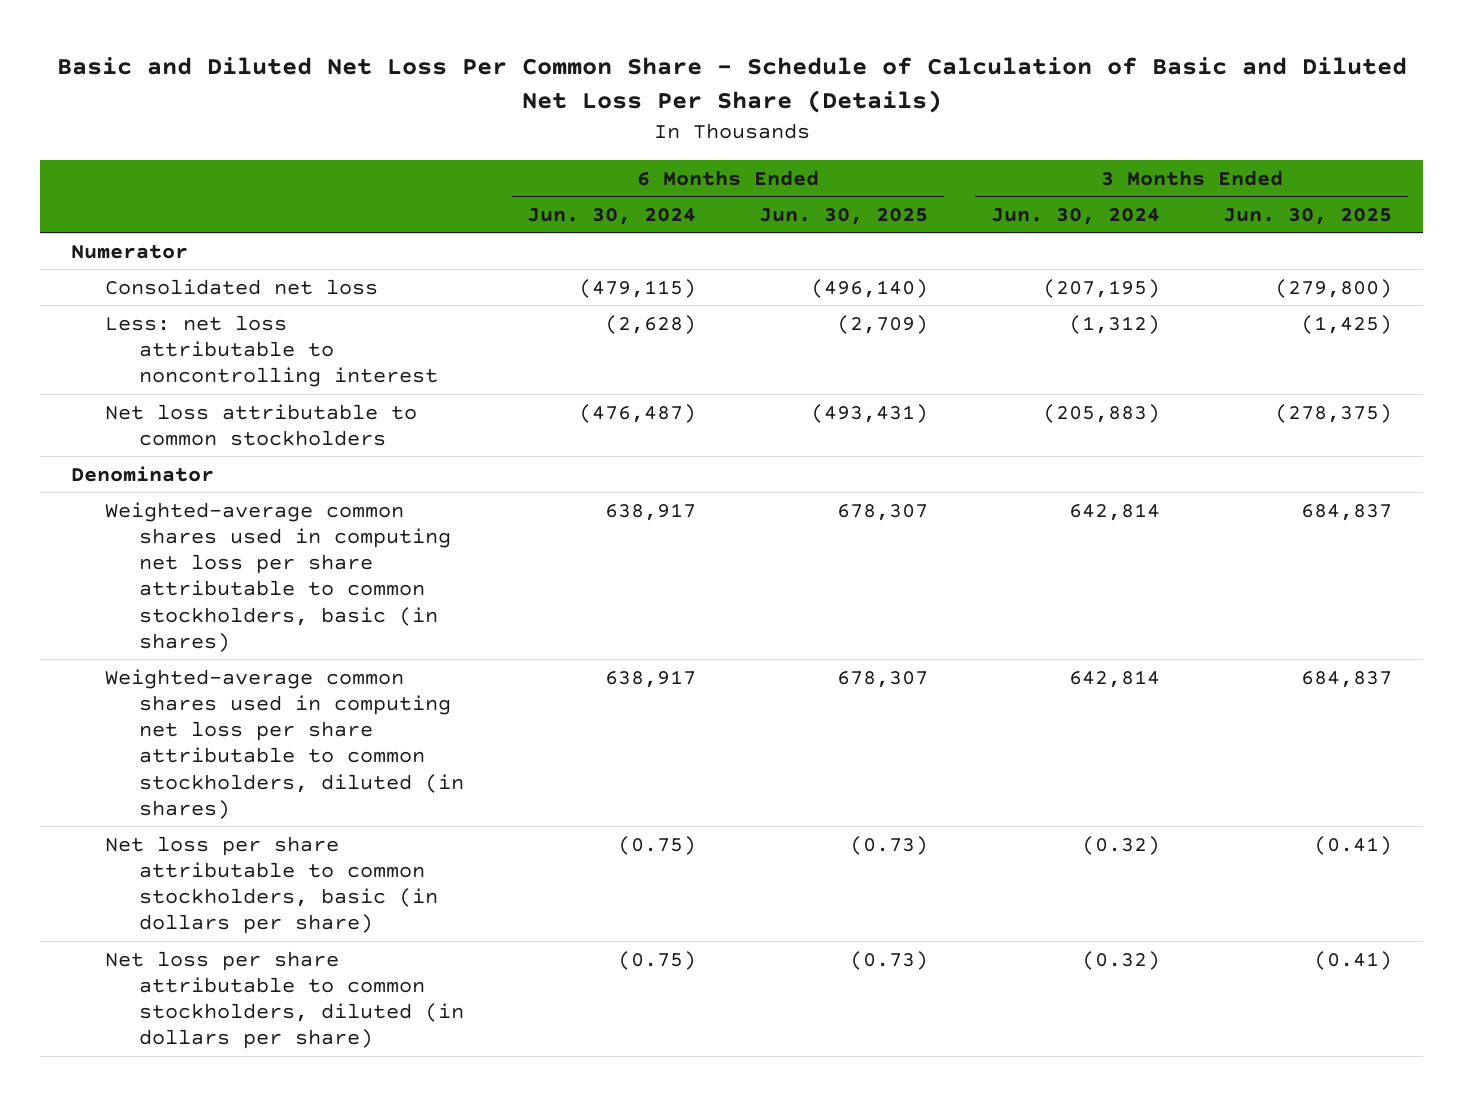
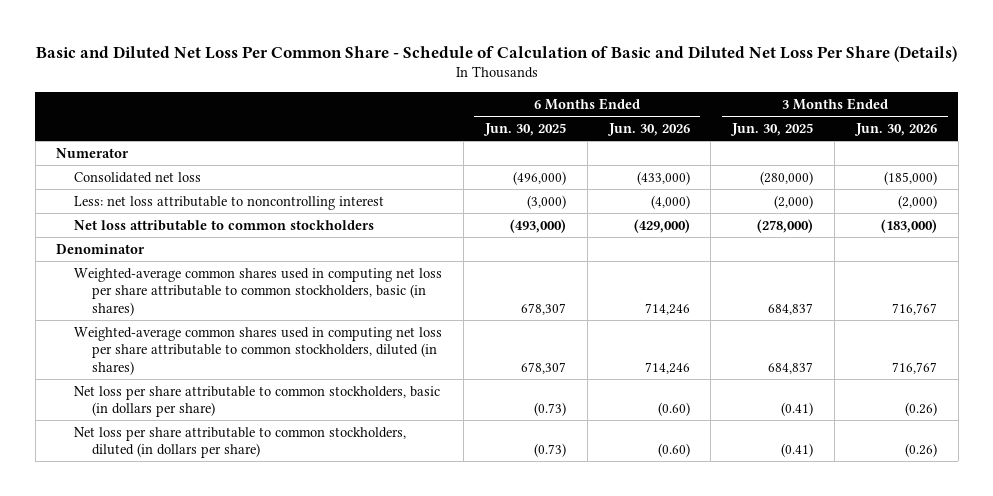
[527,207,697,225] Jun. 30, 2024 -> none
[991,207,1161,225] Jun. 30, 2024 -> none
none -> [606,122,690,136] Jun. 30, 2026
none -> [853,122,937,136] Jun. 30, 2026
[811,278,929,298] (496,140) -> [512,170,566,185] (496,000)
[1274,278,1392,298] (279,800) -> [760,170,814,185] (280,000)
[837,314,929,334] (2,709) -> [526,194,566,209] (3,000)
[1300,314,1392,334] (1,425) -> [774,194,814,209] (2,000)
[811,403,929,423] (493,431) -> [509,218,566,233] (493,000)
[1274,403,1392,423] (278,375) -> [757,218,814,233] (278,000)

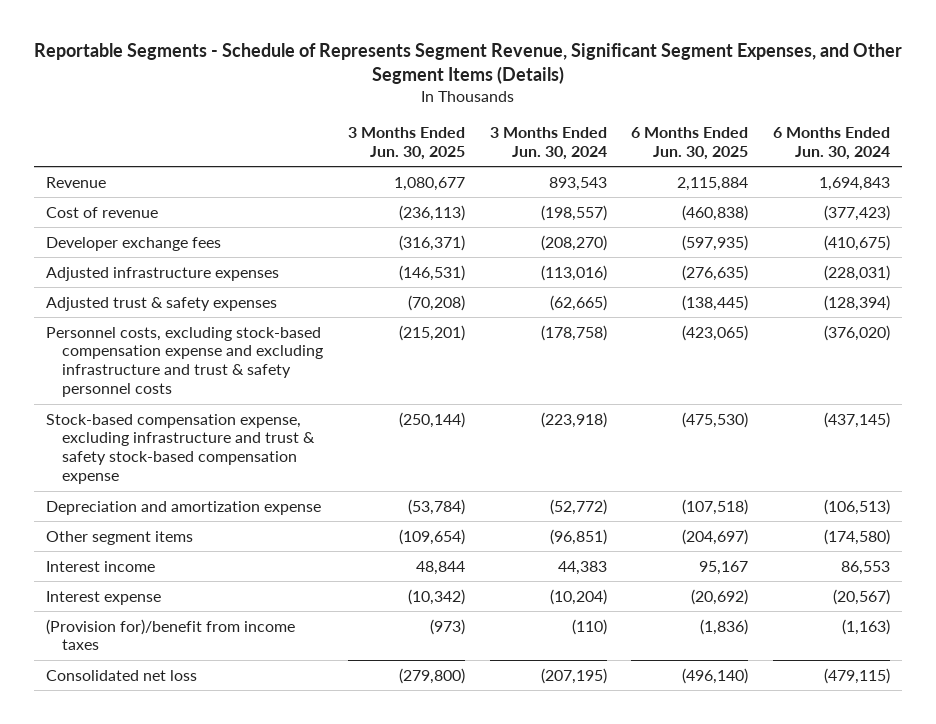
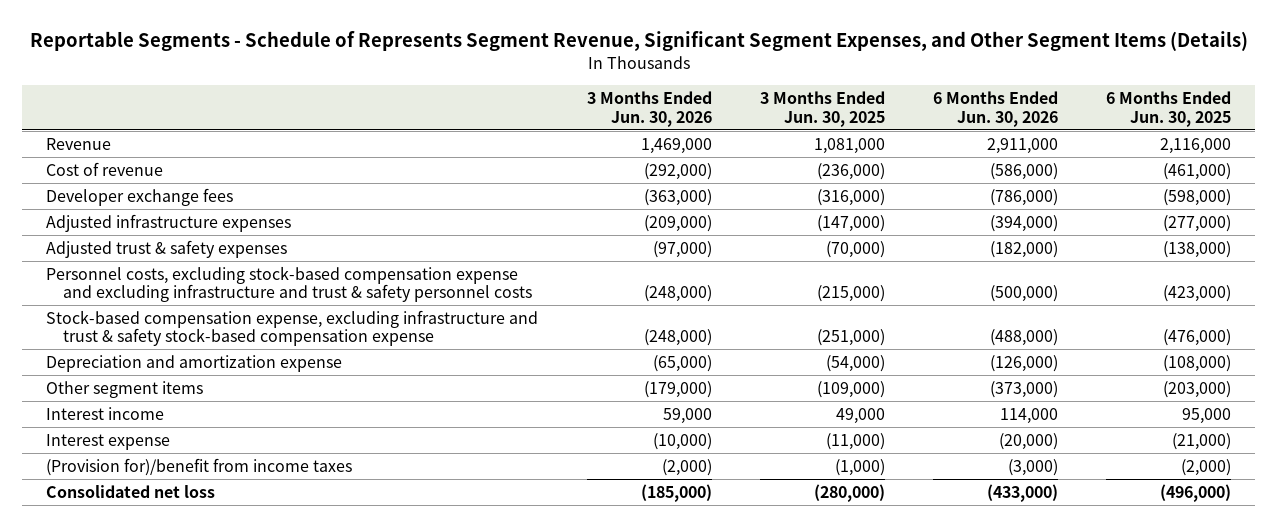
[489,126,607,160] 3 Months Ended Jun. 30, 2024 -> none
[772,126,890,160] 6 Months Ended Jun. 30, 2024 -> none
none -> [586,90,712,127] 3 Months Ended Jun. 30, 2026
none -> [933,90,1059,127] 6 Months Ended Jun. 30, 2026
[393,176,465,191] 1,080,677 -> [813,137,885,154] 1,081,000
[677,176,749,191] 2,115,884 -> [1160,137,1232,154] 2,116,000
[398,204,465,221] (236,113) -> [816,162,885,180] (236,000)
[682,204,749,221] (460,838) -> [1163,162,1232,180] (461,000)
[398,234,465,251] (316,371) -> [816,188,885,206] (316,000)
[682,234,749,251] (597,935) -> [1163,188,1232,206] (598,000)
[398,264,465,281] (146,531) -> [816,214,885,232] (147,000)
[682,264,749,281] (276,635) -> [1163,214,1232,232] (277,000)
[407,294,465,311] (70,208) -> [825,240,885,258] (70,000)
[682,294,749,311] (138,445) -> [1163,240,1232,258] (138,000)
[398,324,465,341] (215,201) -> [816,285,885,303] (215,000)
[682,324,749,341] (423,065) -> [1163,285,1232,303] (423,000)
[398,411,465,428] (250,144) -> [816,329,885,347] (251,000)
[682,411,749,428] (475,530) -> [1163,329,1232,347] (476,000)
[407,498,465,515] (53,784) -> [825,354,885,372] (54,000)
[682,498,749,515] (107,518) -> [1163,354,1232,372] (108,000)
[398,528,465,545] (109,654) -> [816,380,885,398] (109,000)
[682,528,749,545] (204,697) -> [1163,380,1232,398] (203,000)
[415,560,465,575] 48,844 -> [835,407,885,424] 49,000
[699,560,749,575] 95,167 -> [1182,407,1232,424] 95,000
[407,588,465,605] (10,342) -> [825,432,885,450] (11,000)
[691,588,749,605] (20,692) -> [1172,432,1232,450] (21,000)
[429,618,465,635] (973) -> [834,458,885,476] (1,000)
[700,618,749,635] (1,836) -> [1181,458,1232,476] (2,000)
[398,667,465,684] (279,800) -> [813,483,885,502] (280,000)
[682,667,749,684] (496,140) -> [1160,483,1232,502] (496,000)

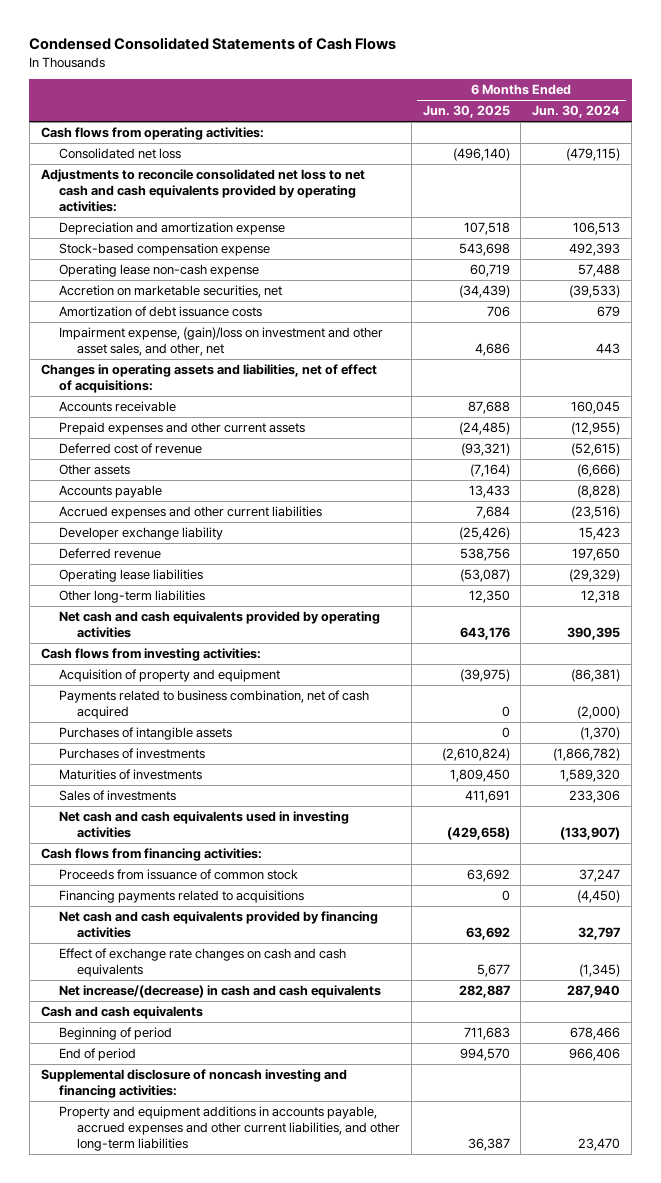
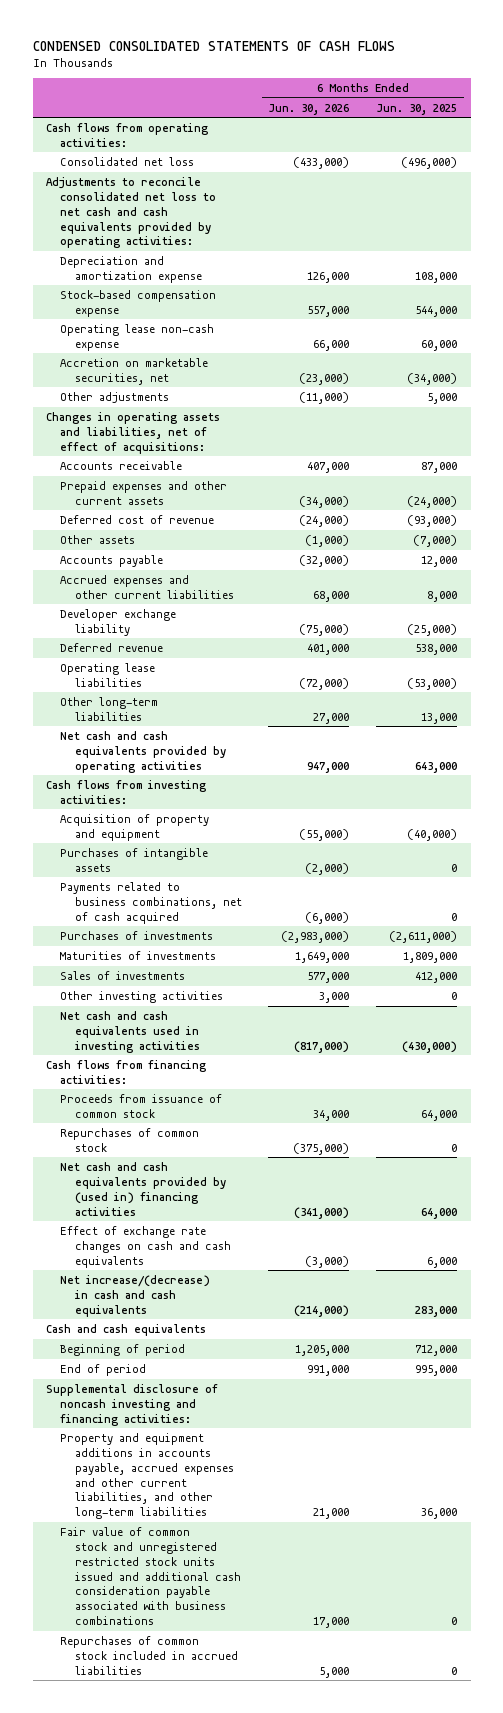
[29,37,397,51] Condensed Consolidated Statements of Cash Flows -> [32,40,395,51] CONDENSED CONSOLIDATED STATEMENTS OF CASH FLOWS
[532,105,621,119] Jun. 30, 2024 -> none
none -> [268,103,350,115] Jun. 30, 2026
[452,147,510,161] (496,140) -> [401,156,458,169] (496,000)
[58,305,262,317] Amortization of debt issuance costs -> none
[58,326,383,357] Impairment expense, (gain)/loss on investment and other asset sales, and other, net -> none
[463,221,510,235] 107,518 -> [415,271,458,283] 108,000
[458,242,510,256] 543,698 -> [415,305,458,317] 544,000
[469,263,510,277] 60,719 -> [421,339,458,351] 60,000
[458,284,510,298] (34,439) -> [407,372,458,385] (34,000)
none -> [60,391,170,403] Other adjustments
[467,400,510,414] 87,688 -> [421,461,458,473] 87,000
[458,421,510,435] (24,485) -> [407,495,458,508] (24,000)
[460,442,510,456] (93,321) -> [407,514,458,527] (93,000)
[469,463,510,477] (7,164) -> [413,534,458,547] (7,000)
[468,484,510,498] 13,433 -> [421,555,458,567] 12,000
[475,505,510,519] 7,684 -> [427,590,458,602] 8,000
[458,526,510,540] (25,426) -> [407,623,458,636] (25,000)
[459,547,510,561] 538,756 -> [415,643,458,655] 538,000
[459,568,510,582] (53,087) -> [407,677,458,690] (53,000)
[468,589,510,603] 12,350 -> [421,712,458,724] 13,000
[459,627,510,641] 643,176 -> [415,761,458,773] 643,000
[58,689,369,720] Payments related to business combination, net of cash acquired -> none
[459,668,510,682] (39,975) -> [407,828,458,841] (40,000)
none -> [60,881,242,924] Payments related to business combinations, net of cash acquired
[441,747,510,761] (2,610,824) -> [389,930,458,943] (2,611,000)
[449,768,510,782] 1,809,450 -> [403,951,458,963] 1,809,000
[464,789,510,803] 411,691 -> [415,971,458,983] 412,000
none -> [60,990,224,1003] Other investing activities
[446,827,510,841] (429,658) -> [402,1040,458,1053] (430,000)
[58,889,304,903] Financing payments related to acquisitions -> none
[466,868,510,882] 63,692 -> [421,1109,458,1121] 64,000
none -> [60,1127,200,1152] Repurchases of common stock
[58,910,378,939] Net cash and cash equivalents provided by financing activities -> [60,1161,226,1216] Net cash and cash equivalents provided by (used in) financing activities
[465,927,510,941] 63,692 -> [421,1207,458,1219] 64,000
[476,964,510,978] 5,677 -> [427,1256,458,1268] 6,000
[458,984,510,998] 282,887 -> [415,1305,458,1317] 283,000
[463,1026,510,1040] 711,683 -> [415,1344,458,1356] 712,000
[459,1047,510,1061] 994,570 -> [415,1364,458,1376] 995,000
[467,1138,510,1152] 36,387 -> [421,1508,458,1520] 36,000
none -> [60,1526,241,1626] Fair value of common stock and unregistered restricted stock units issued and additional cash consideration payable associated with business combinations
none -> [60,1635,238,1675] Repurchases of common stock included in accrued liabilities

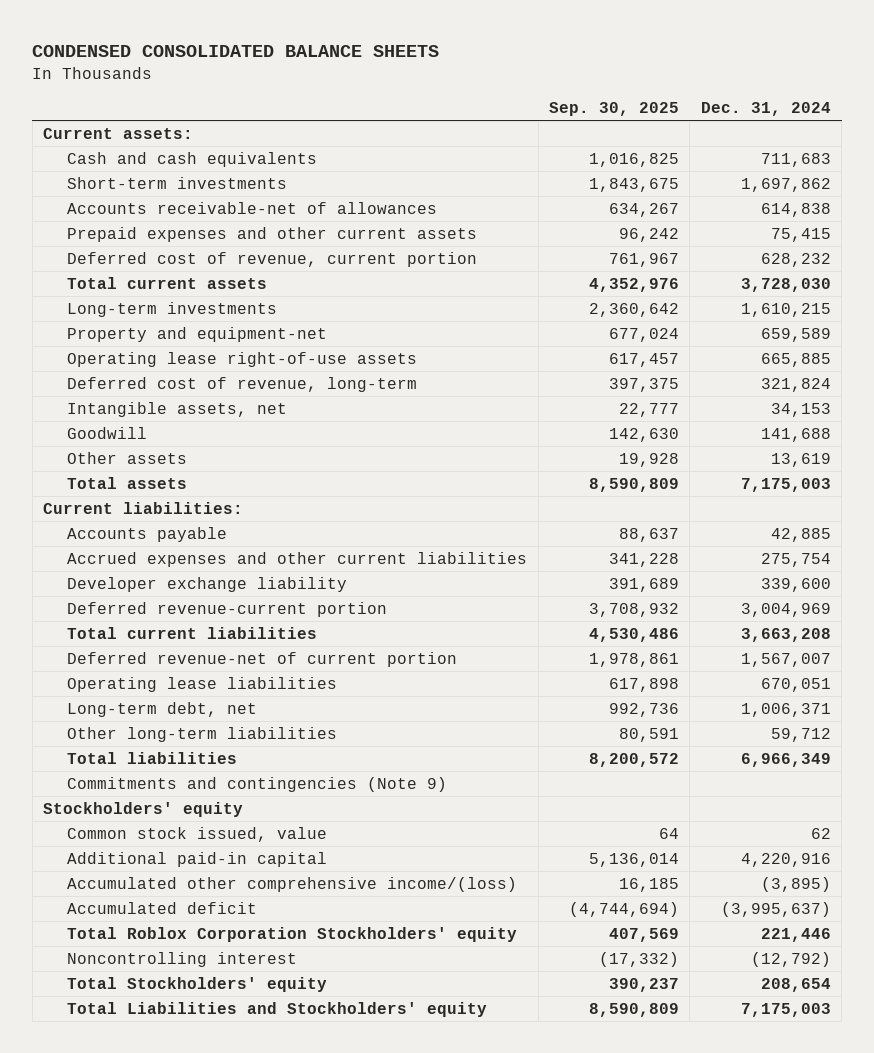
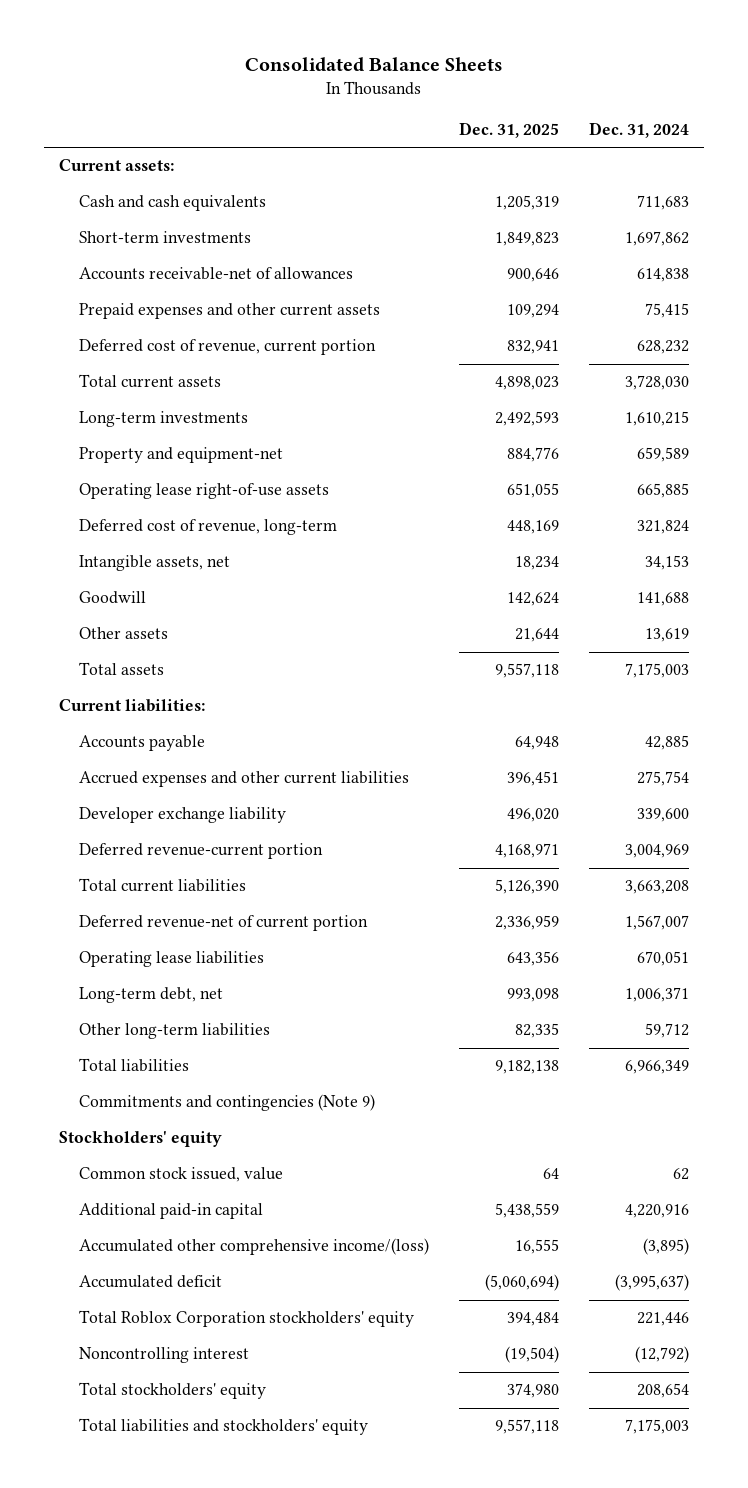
[32,45,440,58] CONDENSED CONSOLIDATED BALANCE SHEETS -> [244,57,503,73] Consolidated Balance Sheets
[549,101,680,116] Sep. 30, 2025 -> none
none -> [459,122,560,139] Dec. 31, 2025
[67,926,518,942] Total Roblox Corporation Stockholders' equity -> [79,1310,415,1328] Total Roblox Corporation stockholders' equity
[67,976,328,992] Total Stockholders' equity -> [79,1382,267,1400] Total stockholders' equity
[67,1001,488,1017] Total Liabilities and Stockholders' equity -> [79,1418,369,1436] Total liabilities and stockholders' equity

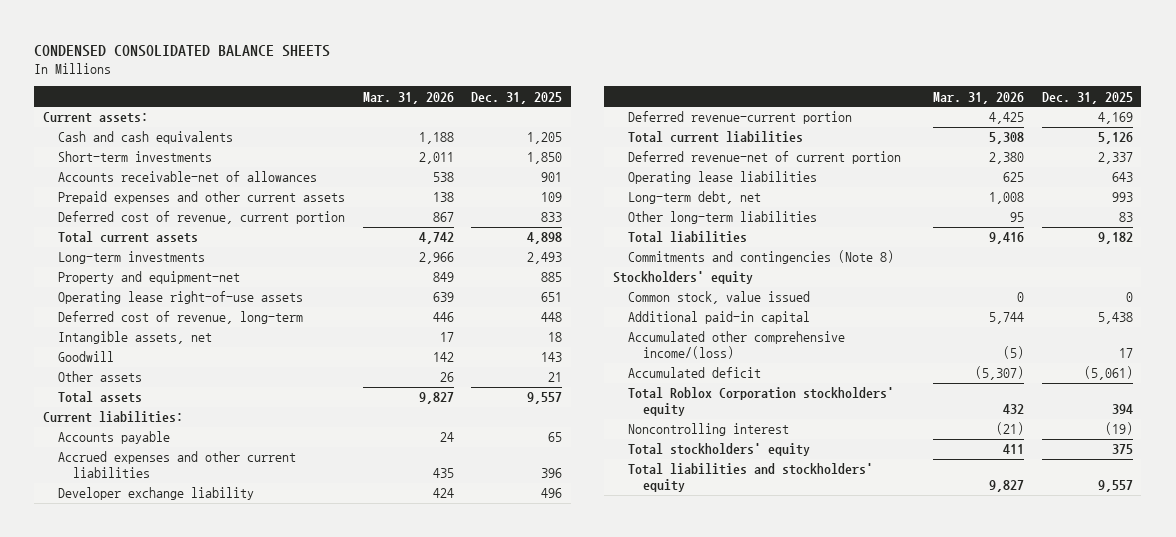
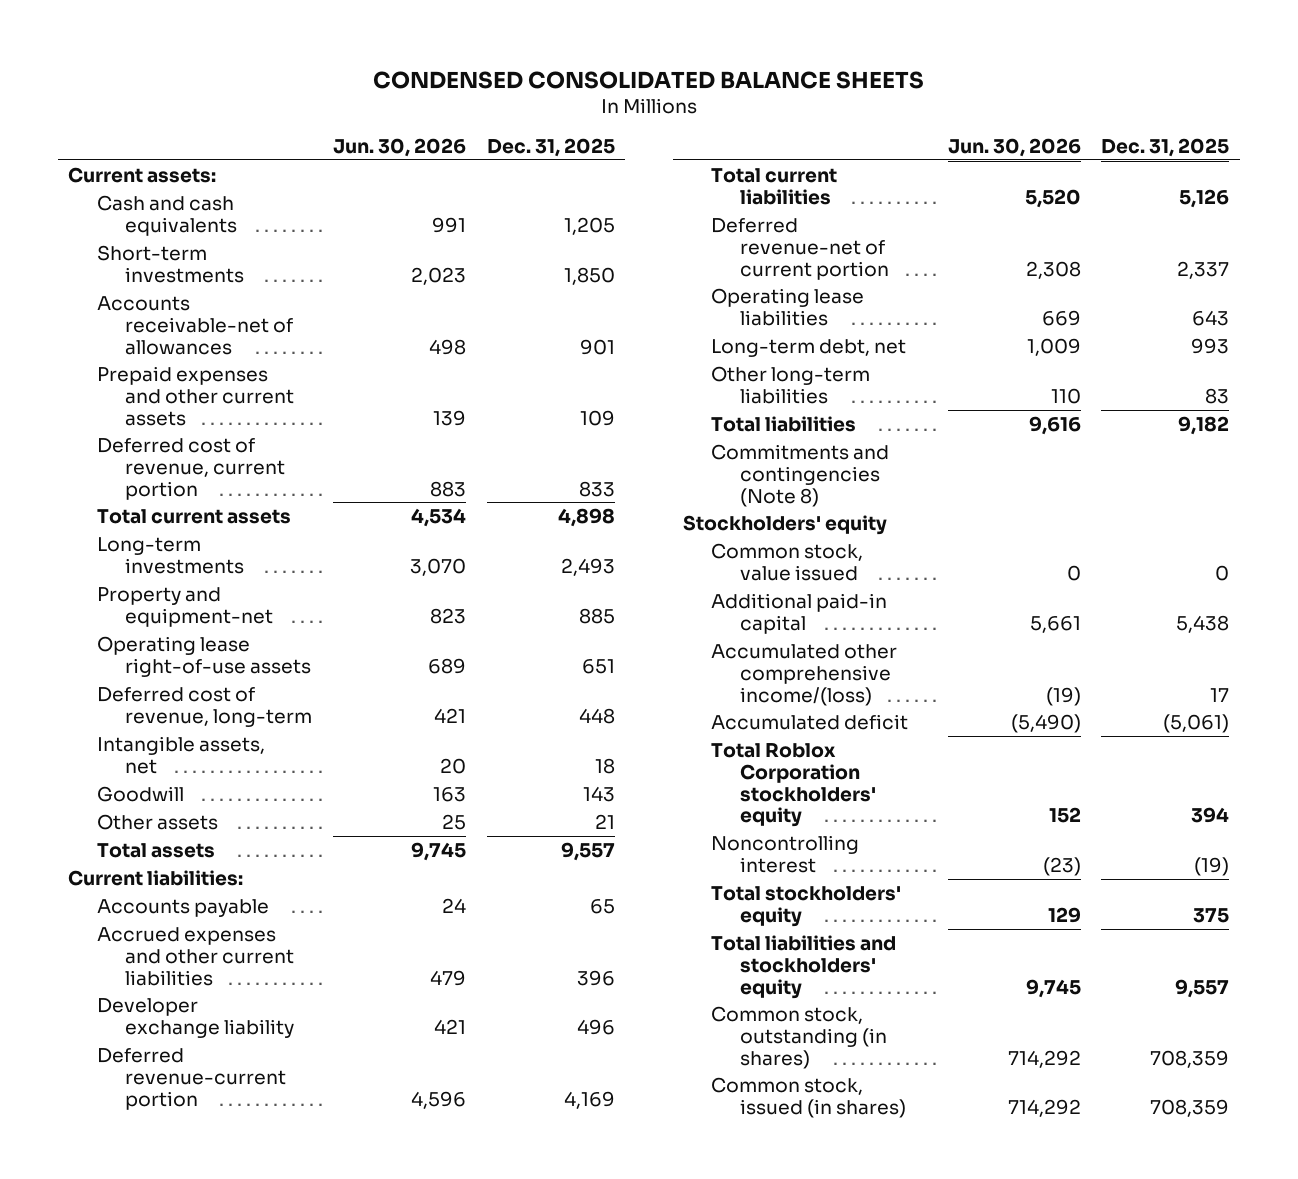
[362,91,454,104] Mar. 31, 2026 -> none
none -> [332,138,466,158] Jun. 30, 2026
none -> [711,1005,887,1069] Common stock, outstanding (in shares)
none -> [711,1076,906,1118] Common stock, issued (in shares)

